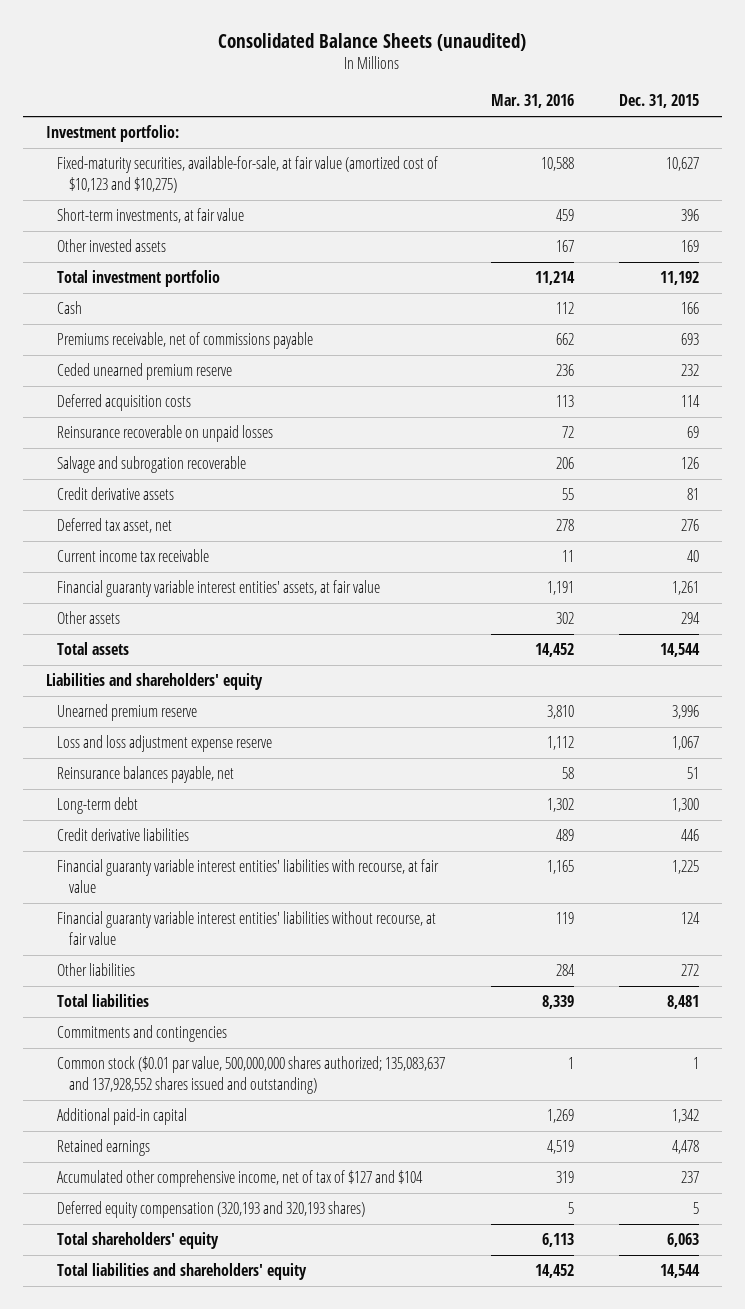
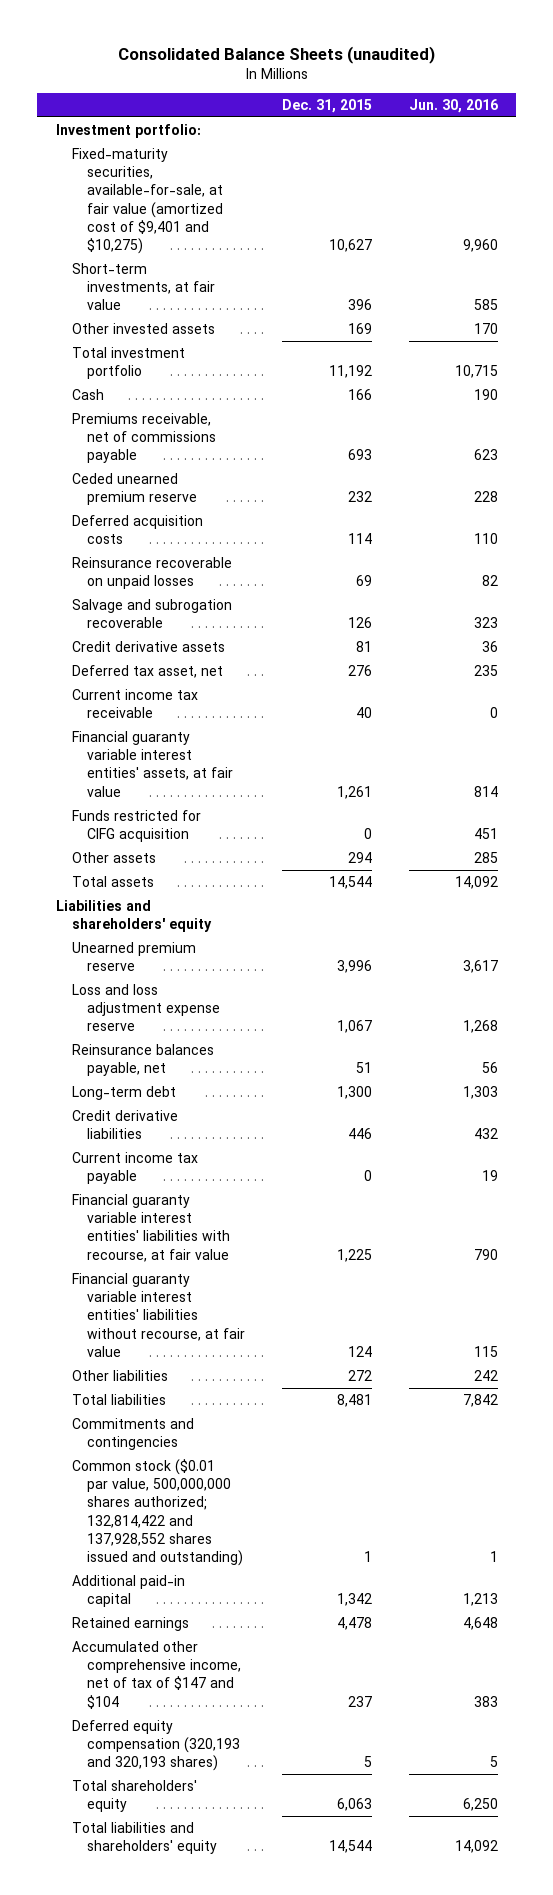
[490,94,574,109] Mar. 31, 2016 -> none
none -> [408,98,498,113] Jun. 30, 2016
[57,156,439,193] Fixed-maturity securities, available-for-sale, at fair value (amortized cost of $10,123 and $10,275) -> [71,147,224,255] Fixed-maturity securities, available-for-sale, at fair value (amortized cost of $9,401 and $10,275)
none -> [71,809,201,843] Funds restricted for CIFG acquisition
none -> [71,1151,198,1185] Current income tax payable
[57,1056,446,1094] Common stock ($0.01 par value, 500,000,000 shares authorized; 135,083,637 and 137,928,552 shares issued and outstanding) -> [71,1458,244,1567] Common stock ($0.01 par value, 500,000,000 shares authorized; 132,814,422 and 137,928,552 shares issued and outstanding)
[57,1170,424,1188] Accumulated other comprehensive income, net of tax of $127 and $104 -> [71,1640,242,1709] Accumulated other comprehensive income, net of tax of $147 and $104

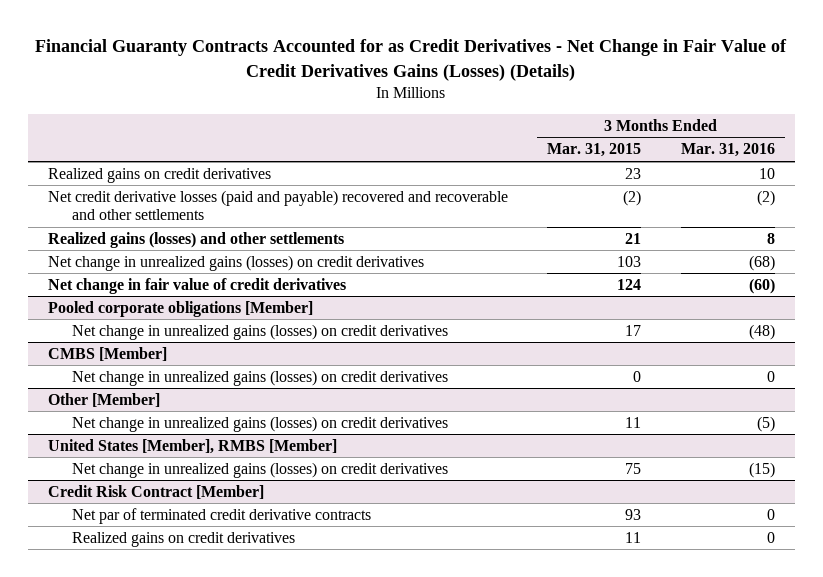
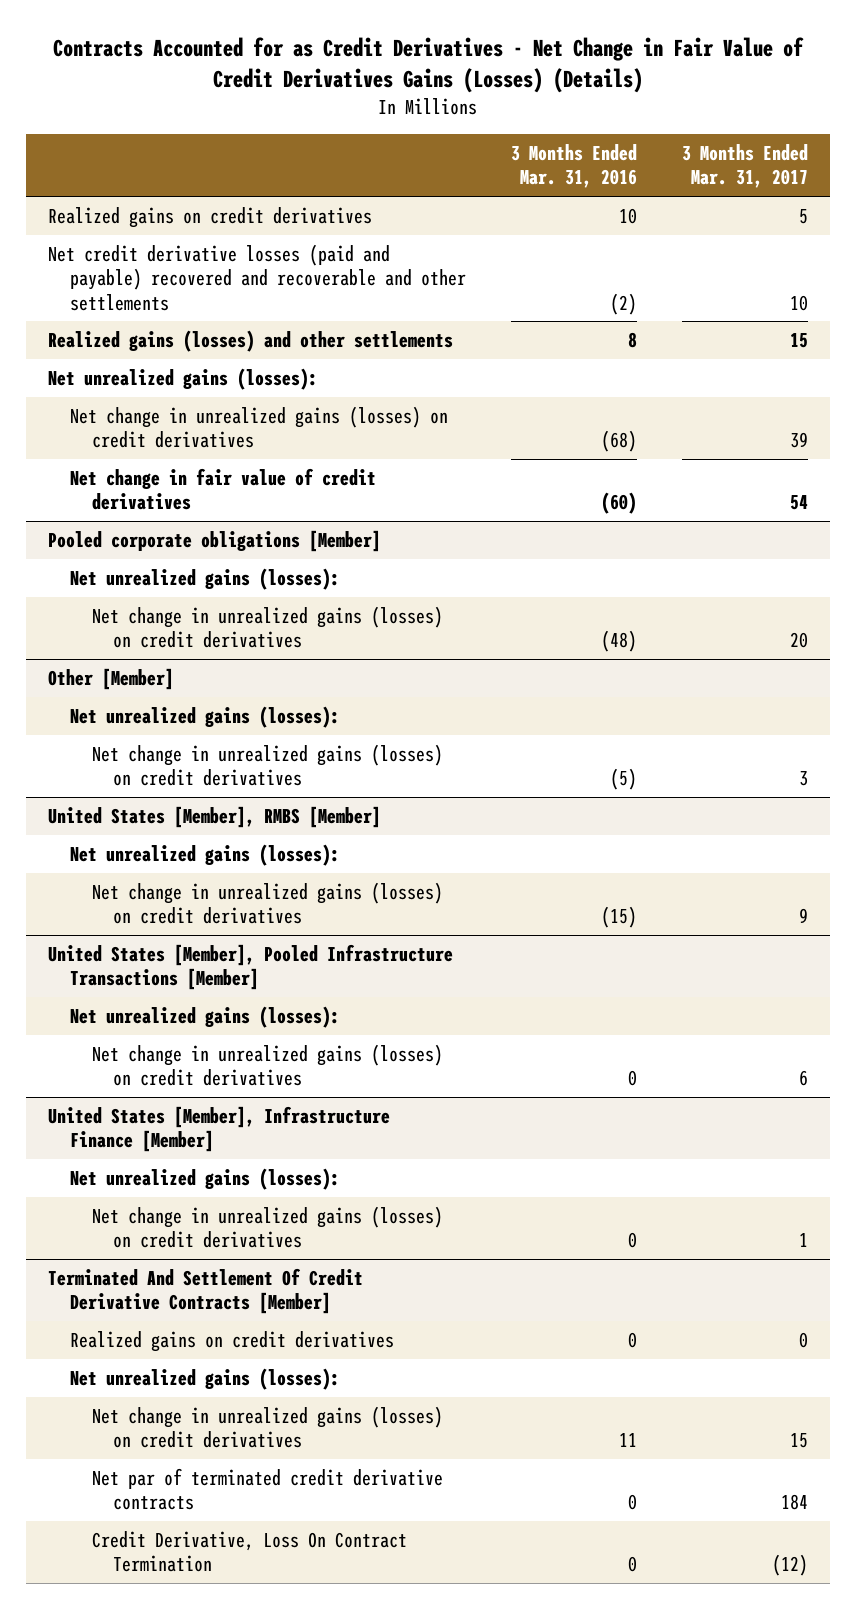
[35,39,788,81] Financial Guaranty Contracts Accounted for as Credit Derivatives - Net Change in Fair Value of Credit Derivatives Gains (Losses) (Details) -> [52,37,804,94] Contracts Accounted for as Credit Derivatives - Net Change in Fair Value of Credit Derivatives Gains (Losses) (Details)
[547,143,642,158] Mar. 31, 2015 -> none
none -> [681,143,808,189] 3 Months Ended Mar. 31, 2017
none -> [48,367,319,390] Net unrealized gains (losses):
none -> [69,567,340,590] Net unrealized gains (losses):
[47,346,167,361] CMBS [Member] -> none
[71,369,448,386] Net change in unrealized gains (losses) on credit derivatives -> none
none -> [69,705,340,728] Net unrealized gains (losses):
none -> [69,843,340,866] Net unrealized gains (losses):
[47,484,264,499] Credit Risk Contract [Member] -> none
[71,507,371,524] Net par of terminated credit derivative contracts -> none
none -> [48,943,454,991] United States [Member], Pooled Infrastructure Transactions [Member]
none -> [69,1005,340,1028] Net unrealized gains (losses):
none -> [91,1043,443,1087] Net change in unrealized gains (losses) on credit derivatives
none -> [48,1105,391,1153] United States [Member], Infrastructure Finance [Member]
none -> [69,1167,340,1190] Net unrealized gains (losses):
none -> [91,1205,443,1249] Net change in unrealized gains (losses) on credit derivatives
none -> [48,1267,364,1315] Terminated And Settlement Of Credit Derivative Contracts [Member]
none -> [69,1367,340,1390] Net unrealized gains (losses):
none -> [91,1405,443,1449] Net change in unrealized gains (losses) on credit derivatives
none -> [91,1467,443,1511] Net par of terminated credit derivative contracts
none -> [91,1530,407,1573] Credit Derivative, Loss On Contract Termination

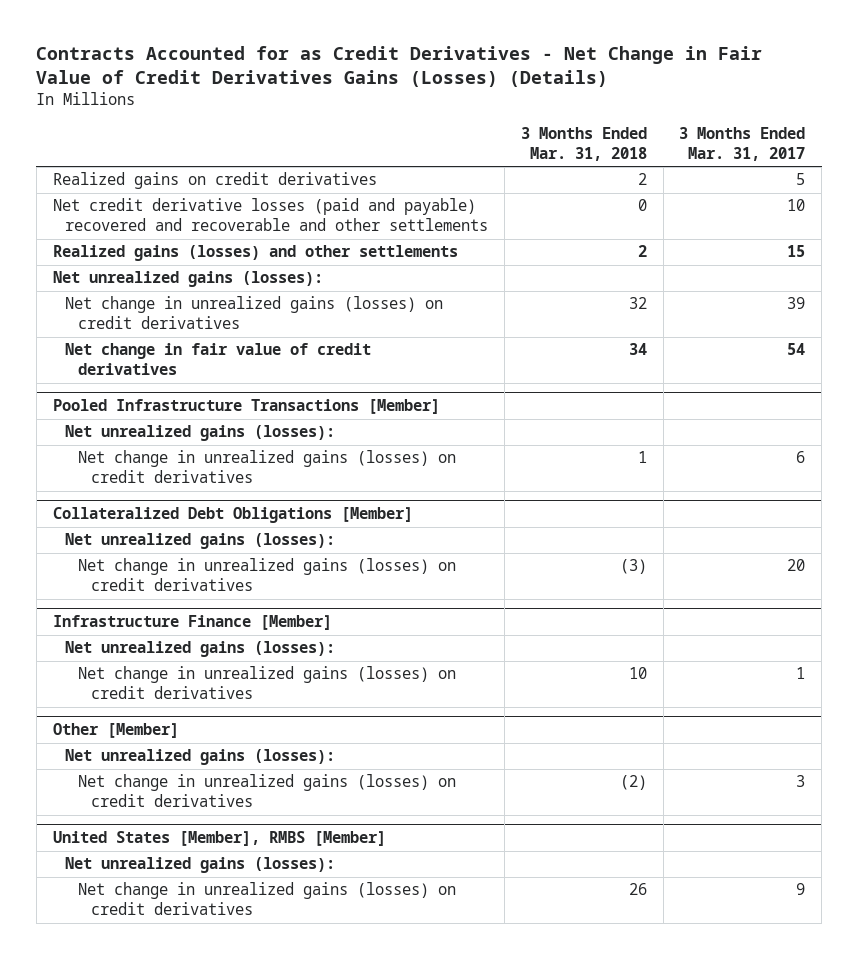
[510,143,637,189] 3 Months Ended Mar. 31, 2016 -> none
none -> [520,127,647,162] 3 Months Ended Mar. 31, 2018
[48,529,382,552] Pooled corporate obligations [Member] -> none
none -> [52,399,440,415] Pooled Infrastructure Transactions [Member]
none -> [78,450,457,484] Net change in unrealized gains (losses) on credit derivatives
none -> [52,507,413,524] Collateralized Debt Obligations [Member]
none -> [65,533,336,550] Net unrealized gains (losses):
none -> [52,615,332,631] Infrastructure Finance [Member]
none -> [65,641,336,658] Net unrealized gains (losses):
none -> [78,666,457,700] Net change in unrealized gains (losses) on credit derivatives
[48,943,454,991] United States [Member], Pooled Infrastructure Transactions [Member] -> none
[69,1005,340,1028] Net unrealized gains (losses): -> none
[91,1043,443,1087] Net change in unrealized gains (losses) on credit derivatives -> none
[48,1105,391,1153] United States [Member], Infrastructure Finance [Member] -> none
[69,1167,340,1190] Net unrealized gains (losses): -> none
[91,1205,443,1249] Net change in unrealized gains (losses) on credit derivatives -> none
[48,1267,364,1315] Terminated And Settlement Of Credit Derivative Contracts [Member] -> none
[69,1330,394,1352] Realized gains on credit derivatives -> none
[69,1367,340,1390] Net unrealized gains (losses): -> none
[91,1405,443,1449] Net change in unrealized gains (losses) on credit derivatives -> none
[91,1467,443,1511] Net par of terminated credit derivative contracts -> none
[91,1530,407,1573] Credit Derivative, Loss On Contract Termination -> none

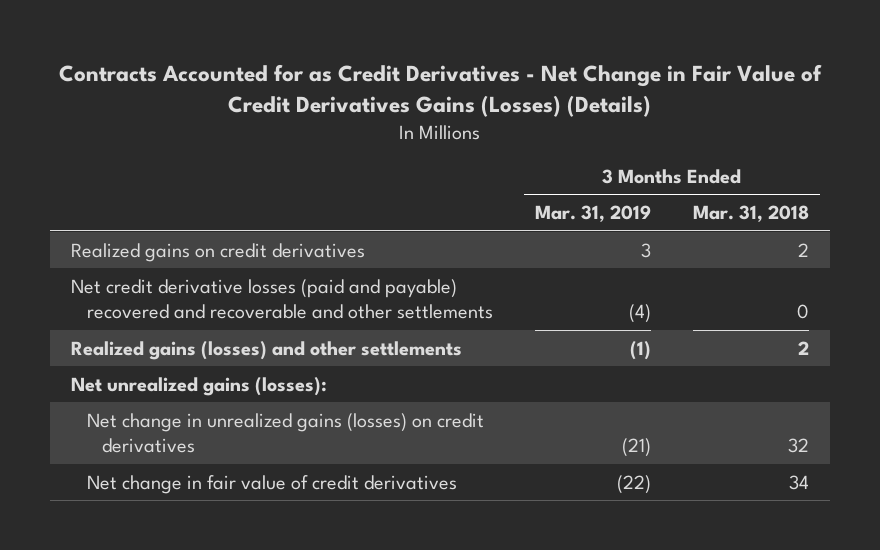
[679,127,806,162] 3 Months Ended Mar. 31, 2017 -> none
none -> [534,205,651,223] Mar. 31, 2019
[52,399,440,415] Pooled Infrastructure Transactions [Member] -> none
[65,425,336,442] Net unrealized gains (losses): -> none
[78,450,457,484] Net change in unrealized gains (losses) on credit derivatives -> none
[52,507,413,524] Collateralized Debt Obligations [Member] -> none
[65,533,336,550] Net unrealized gains (losses): -> none
[78,558,457,592] Net change in unrealized gains (losses) on credit derivatives -> none
[52,615,332,631] Infrastructure Finance [Member] -> none
[65,641,336,658] Net unrealized gains (losses): -> none
[78,666,457,700] Net change in unrealized gains (losses) on credit derivatives -> none
[52,723,179,739] Other [Member] -> none
[65,749,336,766] Net unrealized gains (losses): -> none
[78,774,457,808] Net change in unrealized gains (losses) on credit derivatives -> none
[52,831,386,847] United States [Member], RMBS [Member] -> none
[65,857,336,874] Net unrealized gains (losses): -> none
[78,882,457,916] Net change in unrealized gains (losses) on credit derivatives -> none

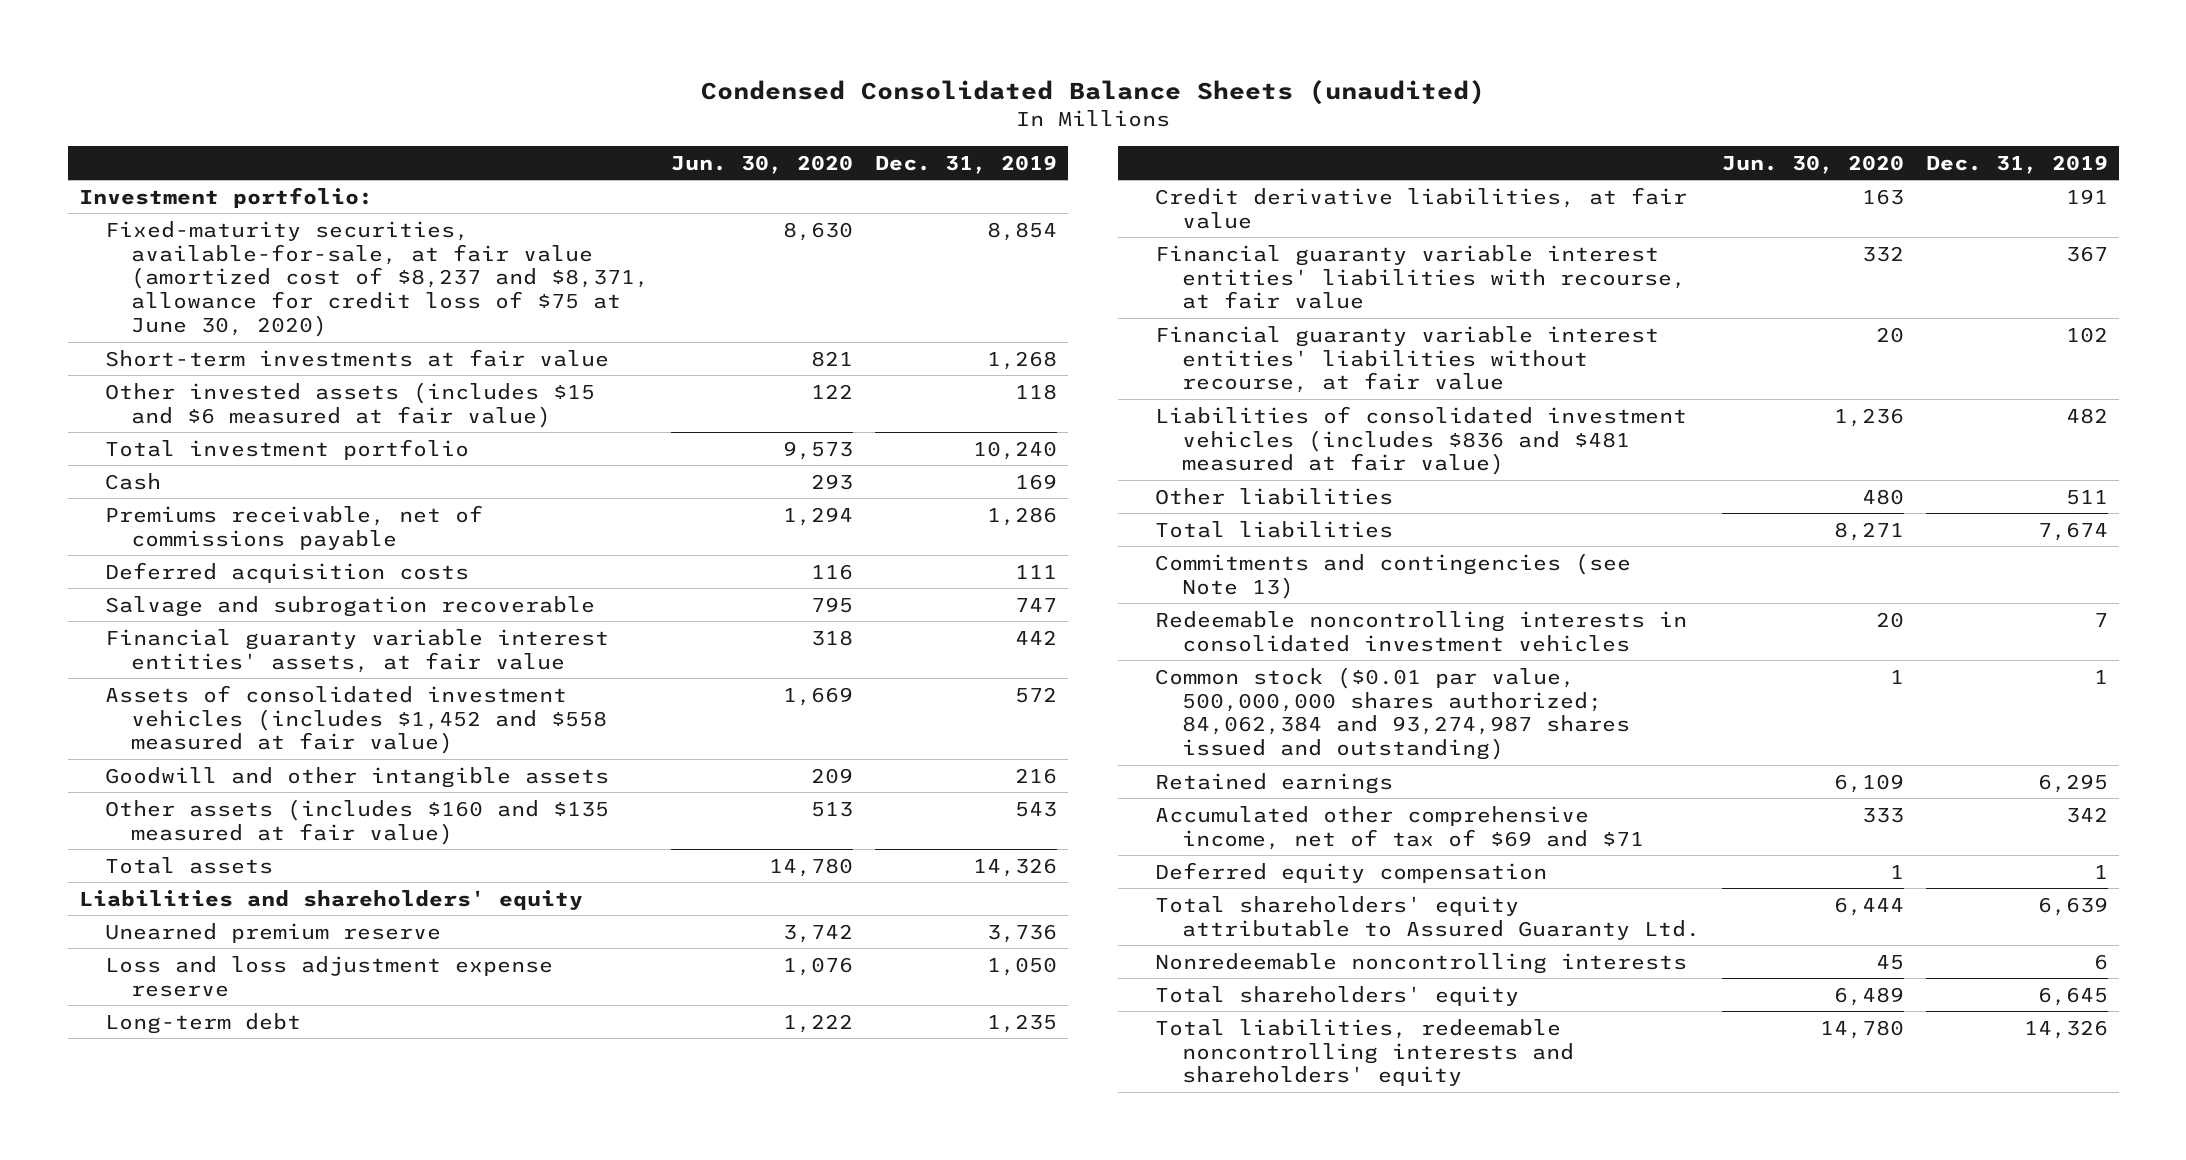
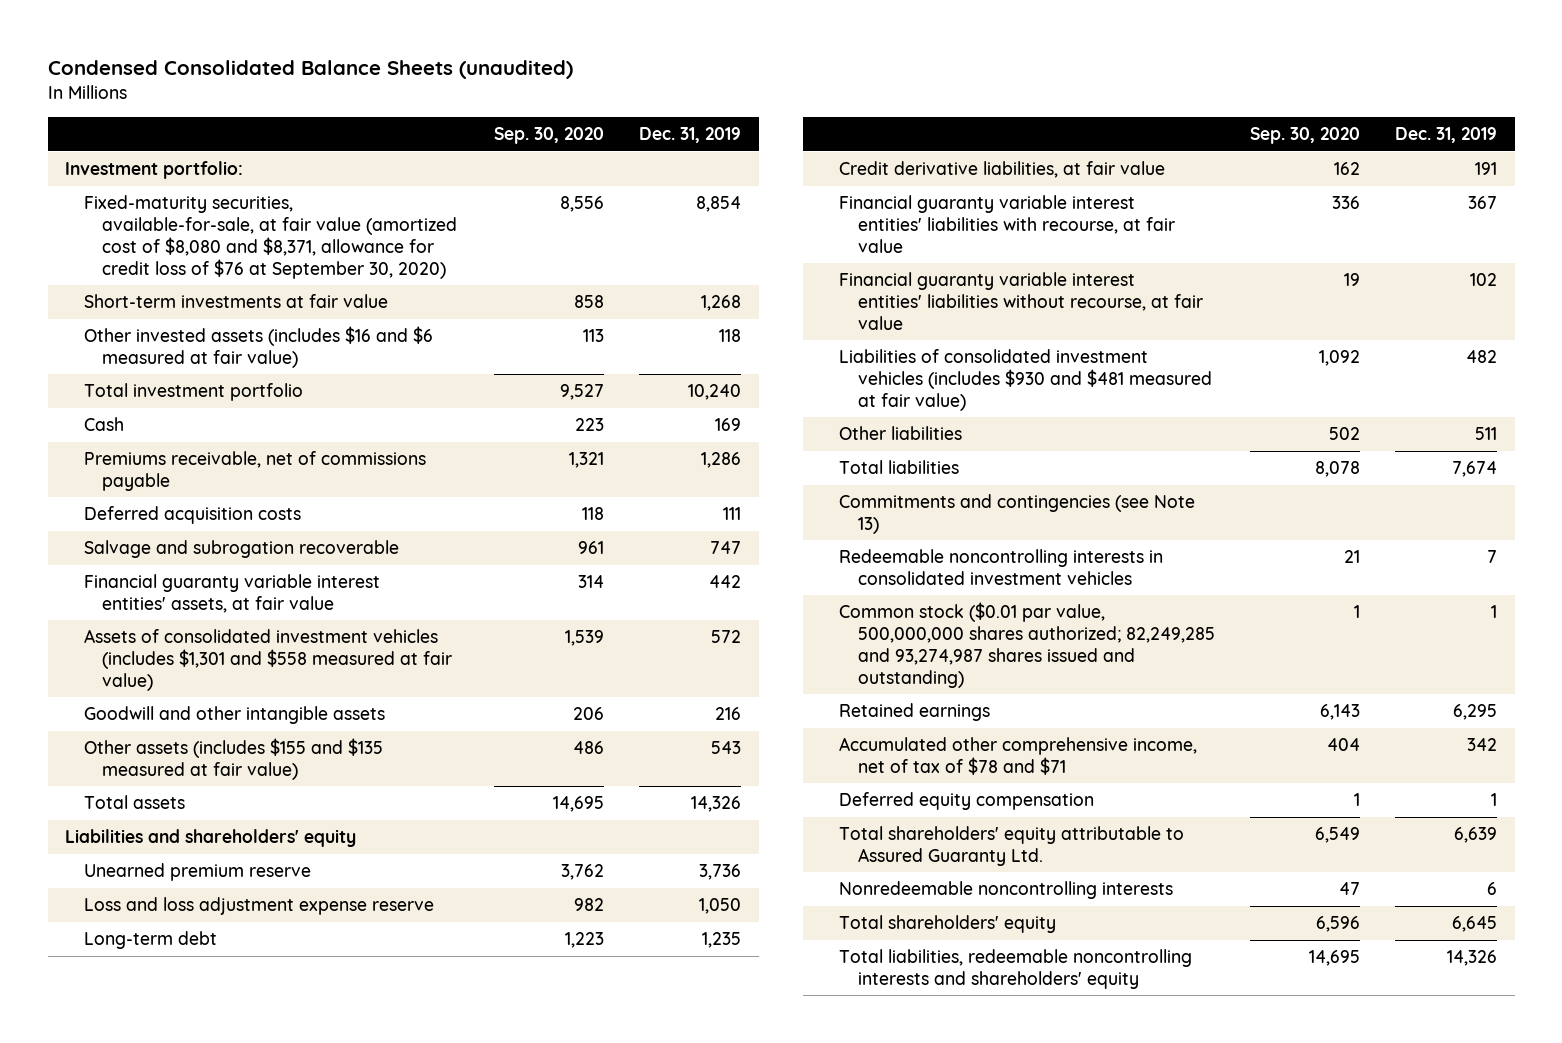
[670,154,853,174] Jun. 30, 2020 -> none
none -> [494,127,605,145] Sep. 30, 2020
[104,220,649,338] Fixed-maturity securities, available-for-sale, at fair value (amortized cost of $8,237 and $8,371, allowance for credit loss of $75 at June 30, 2020) -> [83,195,458,279] Fixed-maturity securities, available-for-sale, at fair value (amortized cost of $8,080 and $8,371, allowance for credit loss of $76 at September 30, 2020)
[104,381,595,428] Other invested assets (includes $15 and $6 measured at fair value) -> [83,326,433,368] Other invested assets (includes $16 and $6 measured at fair value)
[104,684,607,755] Assets of consolidated investment vehicles (includes $1,452 and $558 measured at fair value) -> [83,629,453,691] Assets of consolidated investment vehicles (includes $1,301 and $558 measured at fair value)
[104,798,609,845] Other assets (includes $160 and $135 measured at fair value) -> [83,738,383,780] Other assets (includes $155 and $135 measured at fair value)
[1155,405,1688,476] Liabilities of consolidated investment vehicles (includes $836 and $481 measured at fair value) -> [839,349,1212,411] Liabilities of consolidated investment vehicles (includes $930 and $481 measured at fair value)
[1155,666,1630,761] Common stock ($0.01 par value, 500,000,000 shares authorized; 84,062,384 and 93,274,987 shares issued and outstanding) -> [839,602,1215,688] Common stock ($0.01 par value, 500,000,000 shares authorized; 82,249,285 and 93,274,987 shares issued and outstanding)
[1155,805,1644,850] Accumulated other comprehensive income, net of tax of $69 and $71 -> [839,737,1198,775] Accumulated other comprehensive income, net of tax of $78 and $71

